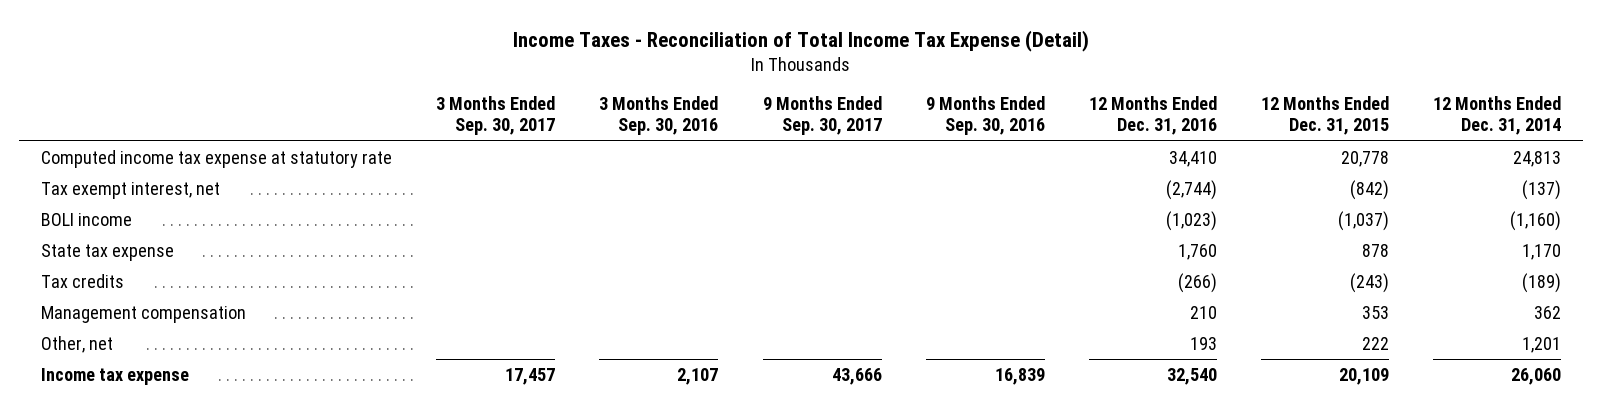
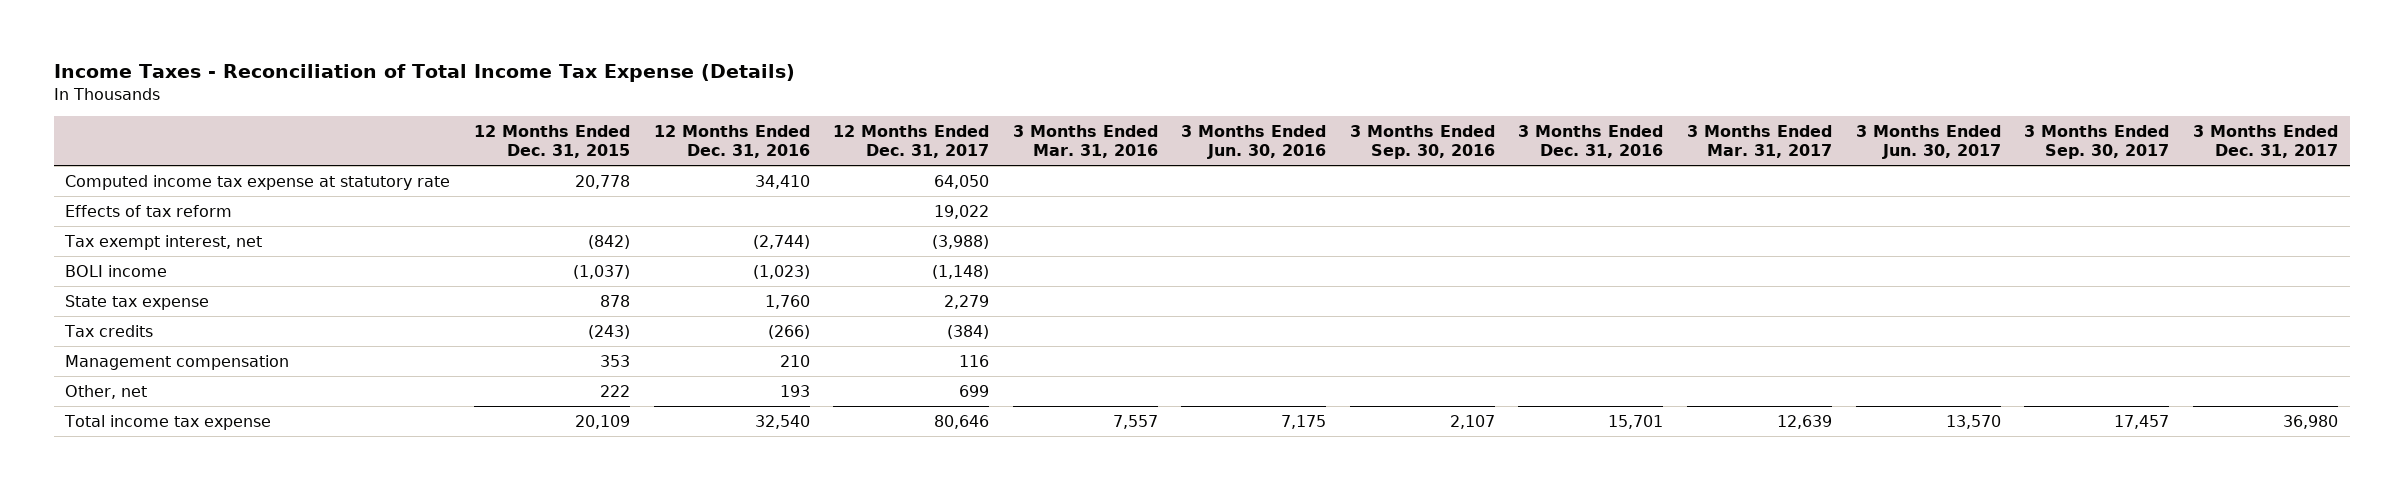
[513,29,1090,52] Income Taxes - Reconciliation of Total Income Tax Expense (Detail) -> [53,64,795,83] Income Taxes - Reconciliation of Total Income Tax Expense (Details)
[762,96,882,136] 9 Months Ended Sep. 30, 2017 -> none
[925,96,1045,136] 9 Months Ended Sep. 30, 2016 -> none
[1433,96,1562,136] 12 Months Ended Dec. 31, 2014 -> none
none -> [833,124,990,159] 12 Months Ended Dec. 31, 2017
none -> [1012,124,1158,159] 3 Months Ended Mar. 31, 2016
none -> [1181,124,1327,160] 3 Months Ended Jun. 30, 2016
none -> [1518,124,1664,159] 3 Months Ended Dec. 31, 2016
none -> [1687,124,1833,159] 3 Months Ended Mar. 31, 2017
none -> [1855,124,2001,160] 3 Months Ended Jun. 30, 2017
none -> [2192,124,2338,159] 3 Months Ended Dec. 31, 2017
none -> [65,204,233,217] Effects of tax reform
[41,367,190,385] Income tax expense -> [64,414,272,430] Total income tax expense

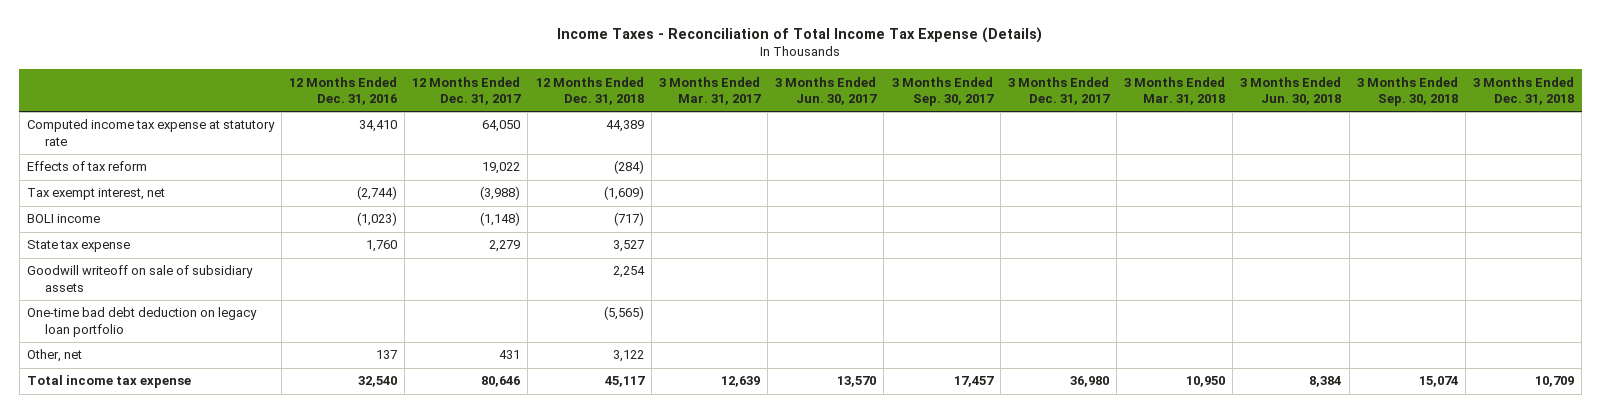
[473,124,630,159] 12 Months Ended Dec. 31, 2015 -> none
[1012,124,1158,159] 3 Months Ended Mar. 31, 2016 -> none
[1181,124,1327,160] 3 Months Ended Jun. 30, 2016 -> none
[1349,124,1495,160] 3 Months Ended Sep. 30, 2016 -> none
[1518,124,1664,159] 3 Months Ended Dec. 31, 2016 -> none
none -> [535,76,644,105] 12 Months Ended Dec. 31, 2018
none -> [1124,76,1226,105] 3 Months Ended Mar. 31, 2018
none -> [1240,76,1342,105] 3 Months Ended Jun. 30, 2018
none -> [1356,76,1458,106] 3 Months Ended Sep. 30, 2018
none -> [1472,76,1574,105] 3 Months Ended Dec. 31, 2018
[64,324,154,337] Tax credits -> none
[65,354,290,370] Management compensation -> none
none -> [26,265,253,292] Goodwill writeoff on sale of subsidiary assets
none -> [26,307,257,337] One-time bad debt deduction on legacy loan portfolio
[779,384,810,397] 193 -> [376,350,398,360] 137
[959,384,990,397] 699 -> [499,350,521,360] 431

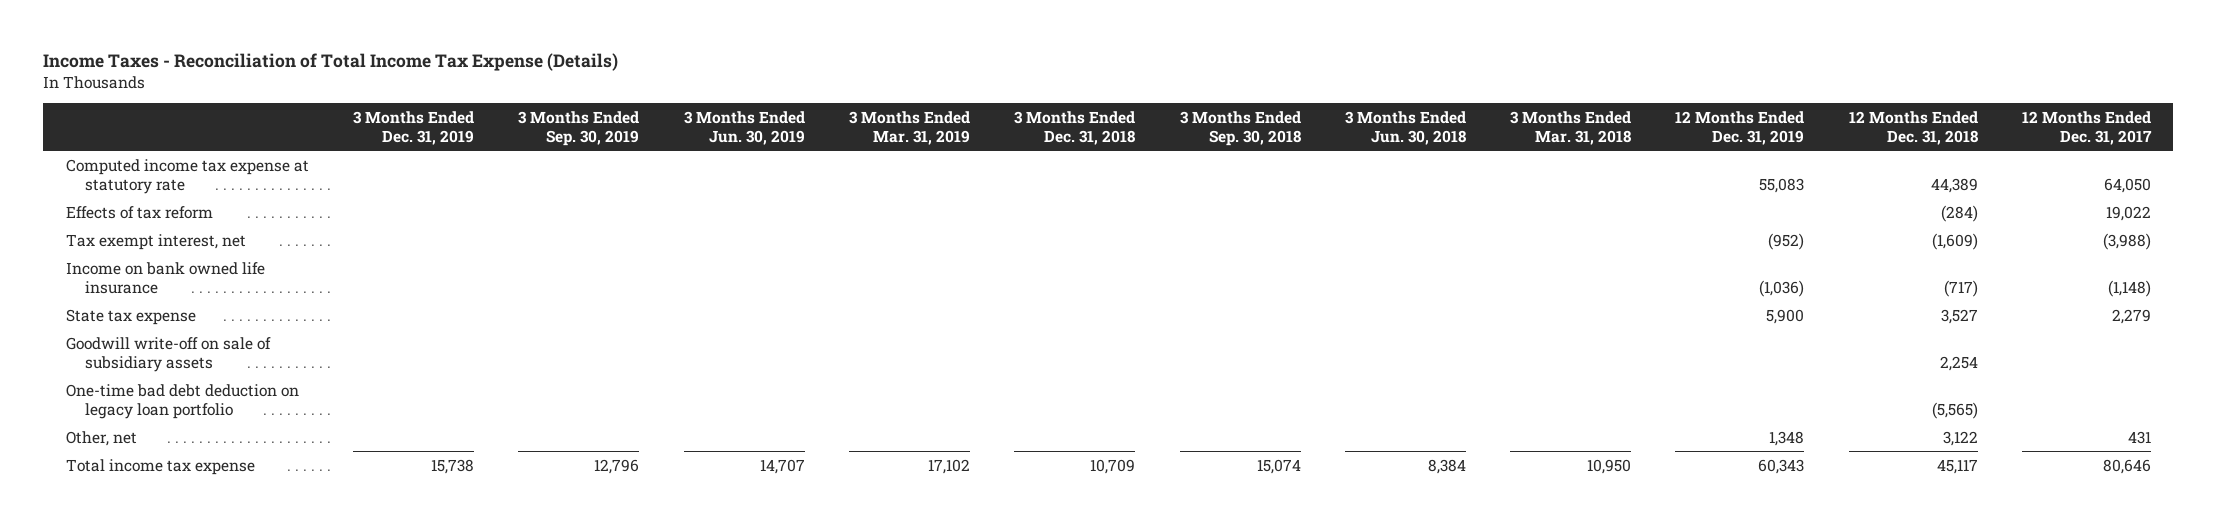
[289,76,398,105] 12 Months Ended Dec. 31, 2016 -> none
[658,76,761,105] 3 Months Ended Mar. 31, 2017 -> none
[775,76,878,105] 3 Months Ended Jun. 30, 2017 -> none
[891,76,994,106] 3 Months Ended Sep. 30, 2017 -> none
[1007,76,1110,105] 3 Months Ended Dec. 31, 2017 -> none
none -> [352,110,474,145] 3 Months Ended Dec. 31, 2019
none -> [518,110,640,146] 3 Months Ended Sep. 30, 2019
none -> [683,110,805,145] 3 Months Ended Jun. 30, 2019
none -> [848,110,970,145] 3 Months Ended Mar. 31, 2019
none -> [1675,110,1805,145] 12 Months Ended Dec. 31, 2019
[26,214,100,224] BOLI income -> [65,261,265,294] Income on bank owned life insurance
[26,265,253,292] Goodwill writeoff on sale of subsidiary assets -> [65,336,271,372] Goodwill write-off on sale of subsidiary assets

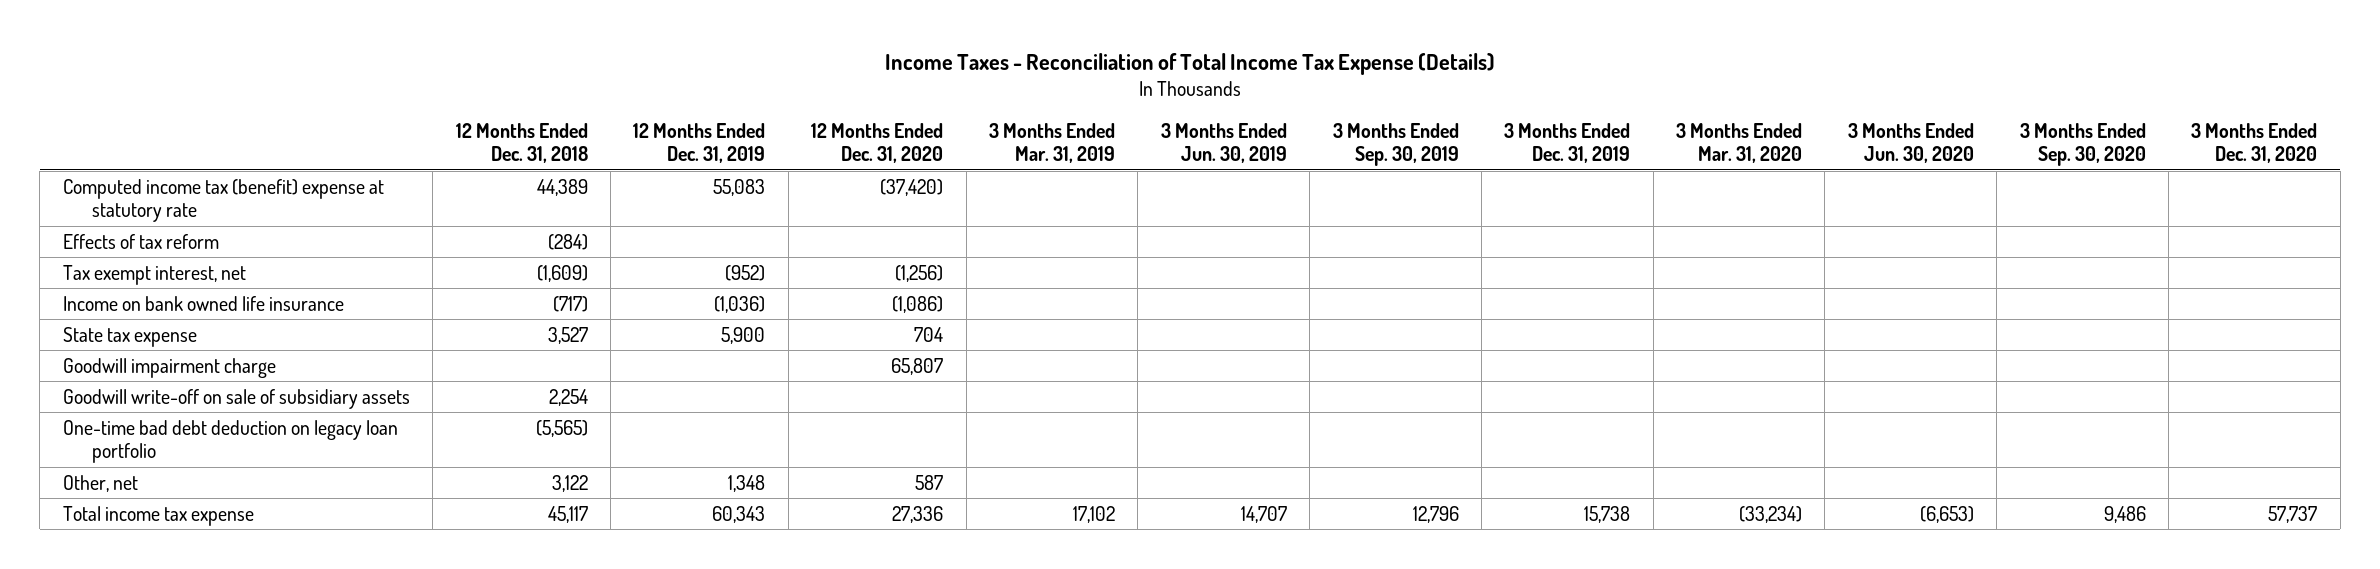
[1014,110,1136,145] 3 Months Ended Dec. 31, 2018 -> none
[1179,110,1301,146] 3 Months Ended Sep. 30, 2018 -> none
[1344,110,1466,145] 3 Months Ended Jun. 30, 2018 -> none
[1510,110,1632,145] 3 Months Ended Mar. 31, 2018 -> none
[2022,110,2153,145] 12 Months Ended Dec. 31, 2017 -> none
none -> [811,122,944,163] 12 Months Ended Dec. 31, 2020
none -> [1676,122,1803,163] 3 Months Ended Mar. 31, 2020
none -> [1847,122,1974,163] 3 Months Ended Jun. 30, 2020
none -> [2019,122,2146,166] 3 Months Ended Sep. 30, 2020
none -> [2191,122,2318,163] 3 Months Ended Dec. 31, 2020
[65,158,309,194] Computed income tax expense at statutory rate -> [62,178,384,222] Computed income tax (benefit) expense at statutory rate
none -> [62,357,276,378] Goodwill impairment charge

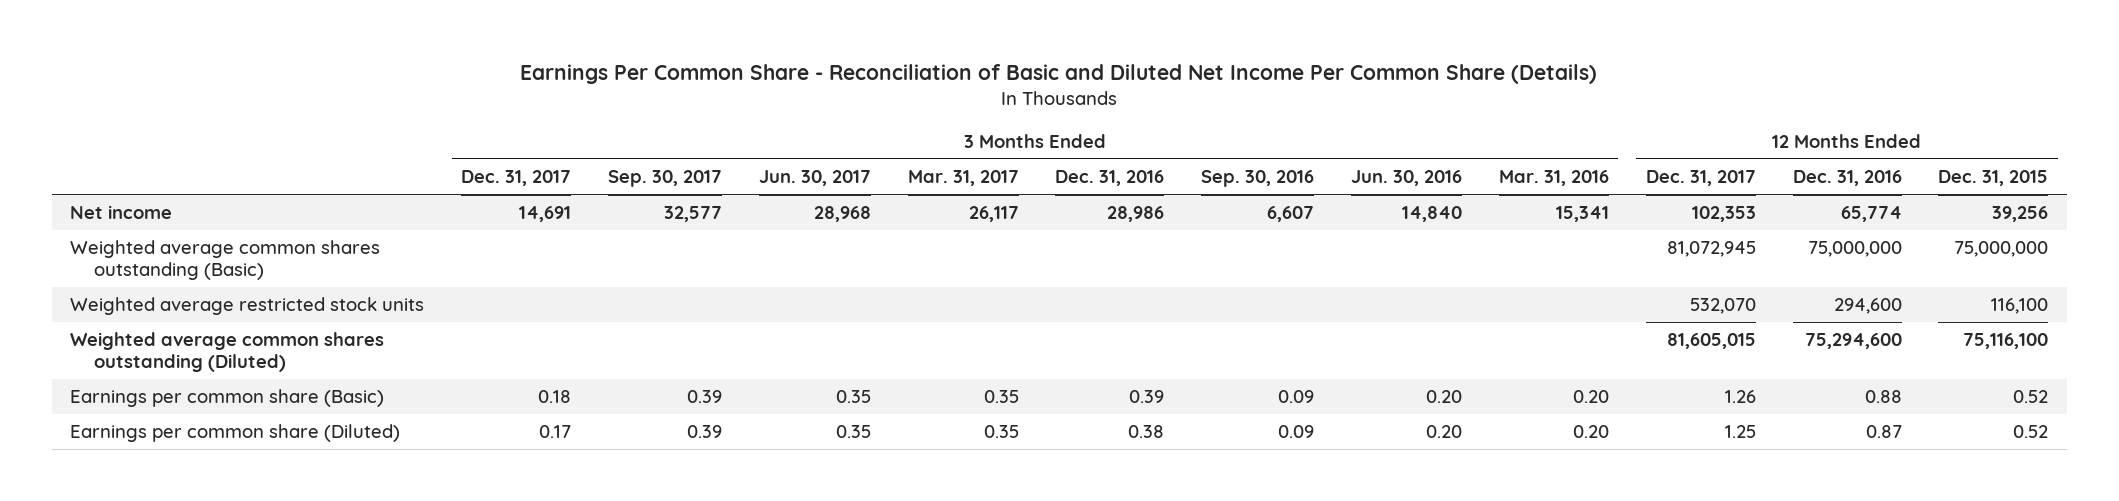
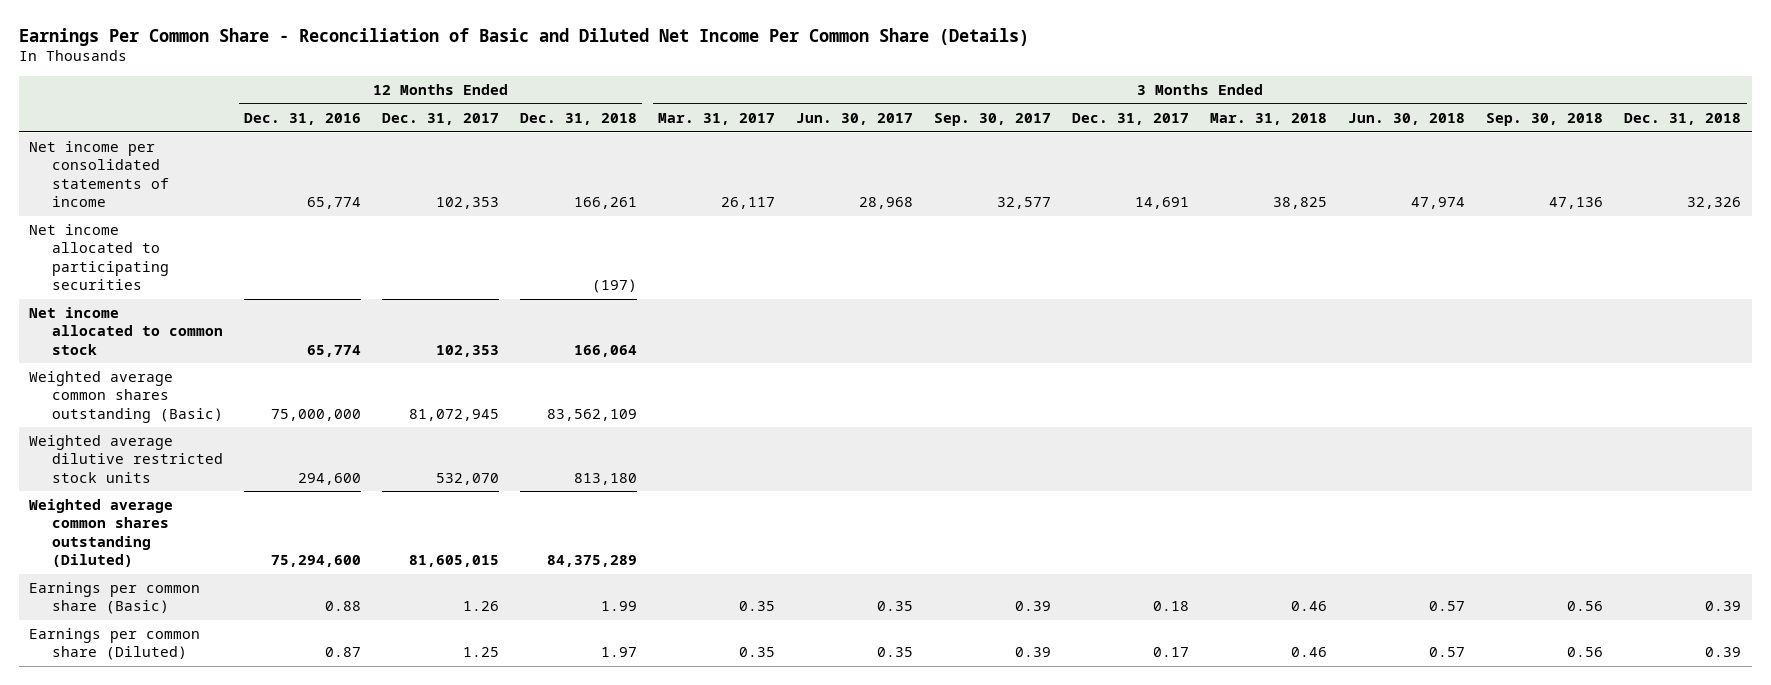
[1055,170,1165,187] Dec. 31, 2016 -> none
[1201,170,1315,188] Sep. 30, 2016 -> none
[1351,170,1463,187] Jun. 30, 2016 -> none
[1498,170,1609,187] Mar. 31, 2016 -> none
[1938,170,2049,187] Dec. 31, 2015 -> none
none -> [520,112,638,125] Dec. 31, 2018
none -> [1210,112,1328,125] Mar. 31, 2018
none -> [1348,112,1466,125] Jun. 30, 2018
none -> [1486,112,1604,126] Sep. 30, 2018
none -> [1624,112,1742,125] Dec. 31, 2018
[70,205,173,220] Net income -> [29,141,170,207] Net income per consolidated statements of income
none -> [29,224,170,290] Net income allocated to participating securities
none -> [29,307,224,355] Net income allocated to common stock
[70,297,425,316] Weighted average restricted stock units -> [29,435,224,483] Weighted average dilutive restricted stock units

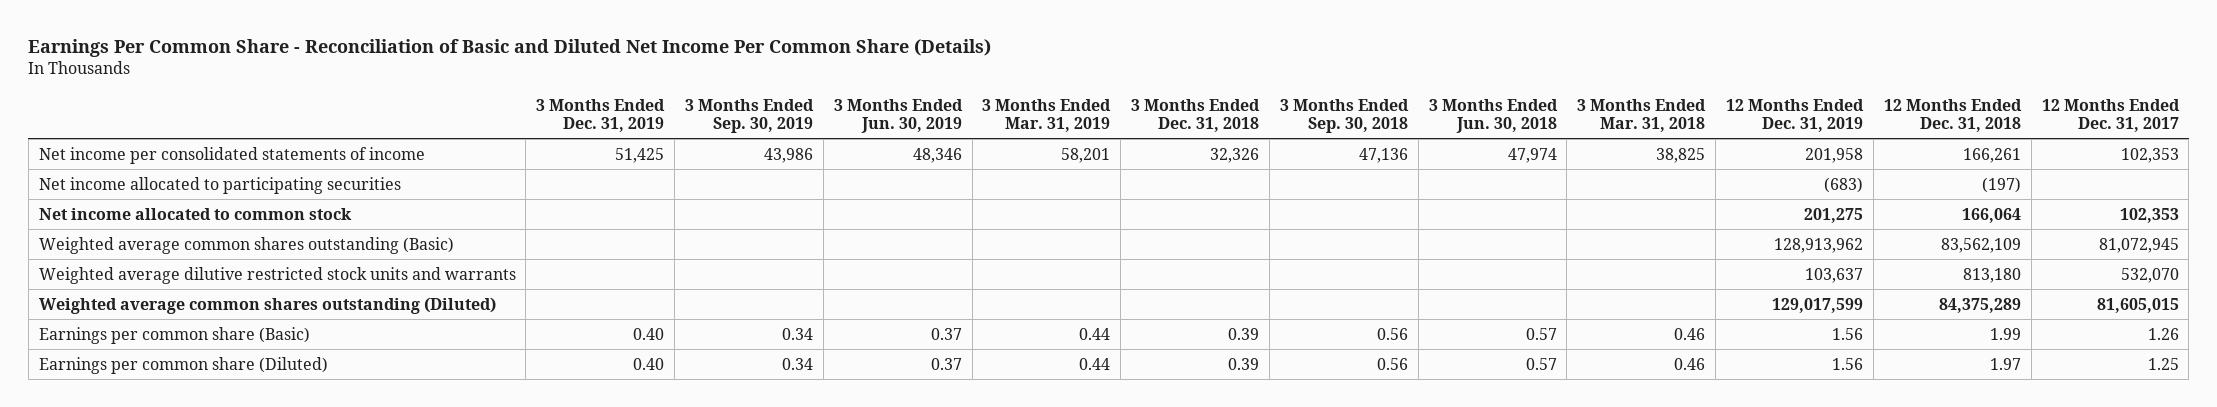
[244,112,362,125] Dec. 31, 2016 -> none
[658,112,776,125] Mar. 31, 2017 -> none
[796,112,914,125] Jun. 30, 2017 -> none
[934,112,1052,126] Sep. 30, 2017 -> none
[1072,112,1190,125] Dec. 31, 2017 -> none
none -> [536,98,666,132] 3 Months Ended Dec. 31, 2019
none -> [684,98,814,133] 3 Months Ended Sep. 30, 2019
none -> [833,98,963,133] 3 Months Ended Jun. 30, 2019
none -> [982,98,1112,132] 3 Months Ended Mar. 31, 2019
none -> [1726,98,1865,132] 12 Months Ended Dec. 31, 2019
[29,435,224,483] Weighted average dilutive restricted stock units -> [38,266,516,284] Weighted average dilutive restricted stock units and warrants

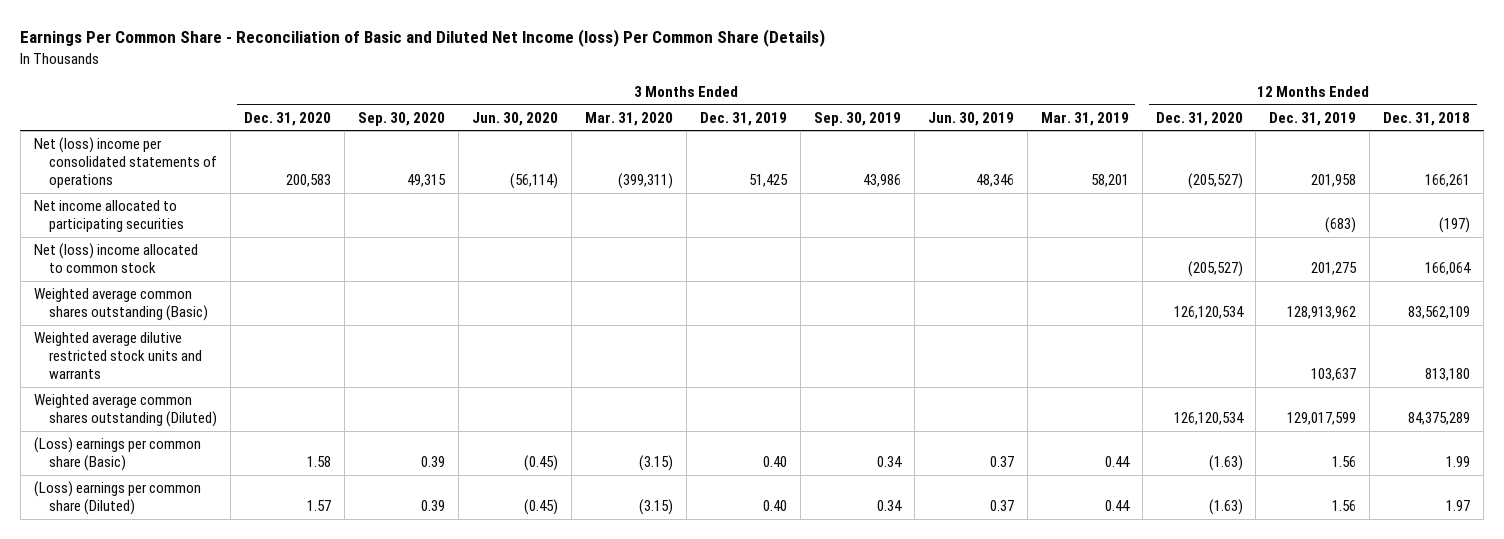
[28,38,992,57] Earnings Per Common Share - Reconciliation of Basic and Diluted Net Income Per Common Share (Details) -> [20,29,826,48] Earnings Per Common Share - Reconciliation of Basic and Diluted Net Income (loss) Per Common Share (Details)
[1131,98,1261,132] 3 Months Ended Dec. 31, 2018 -> none
[1279,98,1409,133] 3 Months Ended Sep. 30, 2018 -> none
[1428,98,1558,133] 3 Months Ended Jun. 30, 2018 -> none
[1577,98,1707,132] 3 Months Ended Mar. 31, 2018 -> none
[2041,98,2180,132] 12 Months Ended Dec. 31, 2017 -> none
none -> [244,111,332,126] Dec. 31, 2020
none -> [358,111,446,126] Sep. 30, 2020
none -> [471,111,558,126] Jun. 30, 2020
none -> [584,111,673,126] Mar. 31, 2020
none -> [1155,111,1243,126] Dec. 31, 2020
[38,146,425,164] Net income per consolidated statements of income -> [33,137,218,189] Net (loss) income per consolidated statements of operations
[38,207,352,220] Net income allocated to common stock -> [33,243,198,274] Net (loss) income allocated to common stock
[38,326,310,344] Earnings per common share (Basic) -> [33,437,201,472] (Loss) earnings per common share (Basic)
[38,356,328,374] Earnings per common share (Diluted) -> [33,481,201,516] (Loss) earnings per common share (Diluted)

